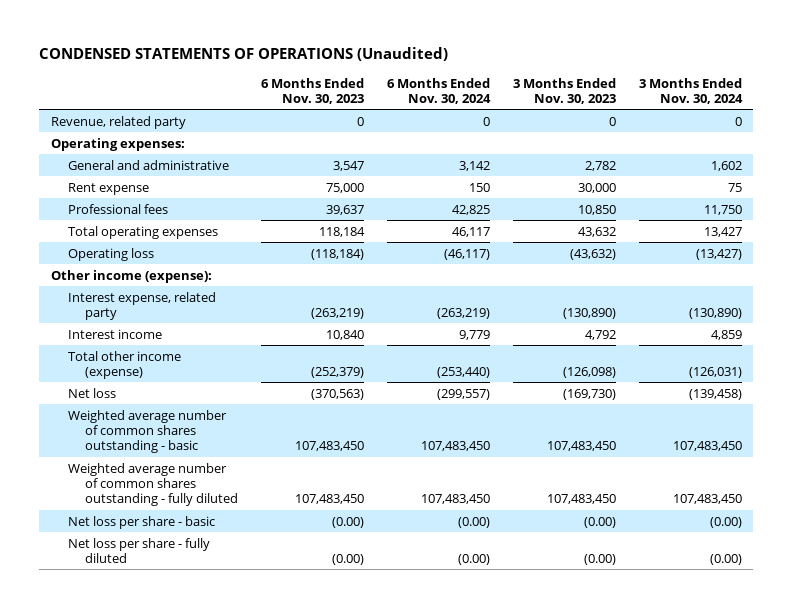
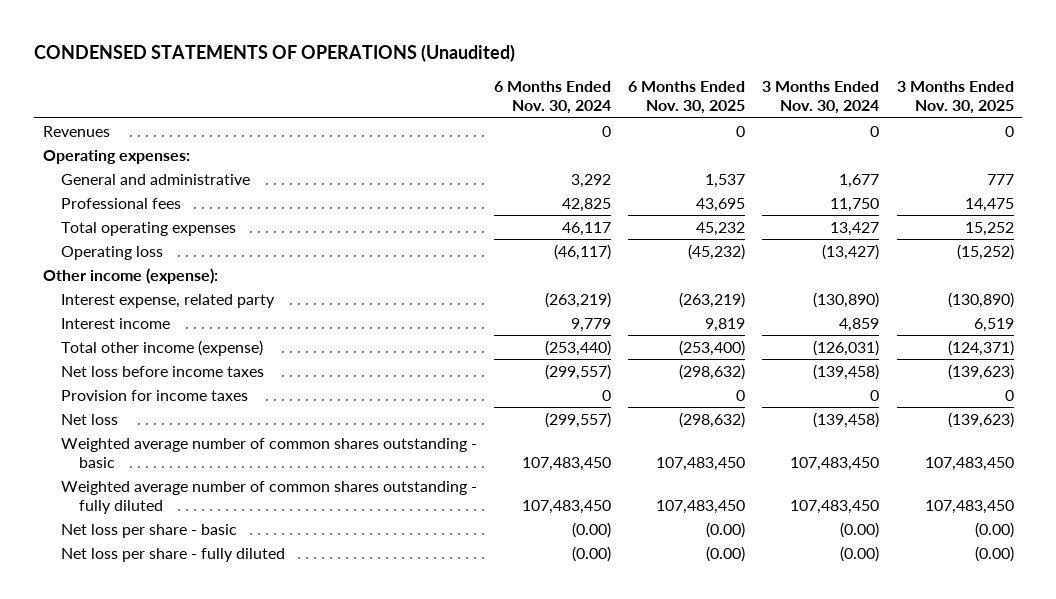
[261,77,365,104] 6 Months Ended Nov. 30, 2023 -> none
[512,77,616,104] 3 Months Ended Nov. 30, 2023 -> none
none -> [628,81,746,115] 6 Months Ended Nov. 30, 2025
none -> [896,81,1014,115] 3 Months Ended Nov. 30, 2025
[50,115,186,129] Revenue, related party -> [42,125,110,137] Revenues
[68,182,150,195] Rent expense -> none
[459,160,491,171] 3,142 -> [571,173,612,188] 3,292
[710,160,742,171] 1,602 -> [839,173,880,188] 1,677
none -> [60,365,264,377] Net loss before income taxes
none -> [60,389,248,401] Provision for income taxes

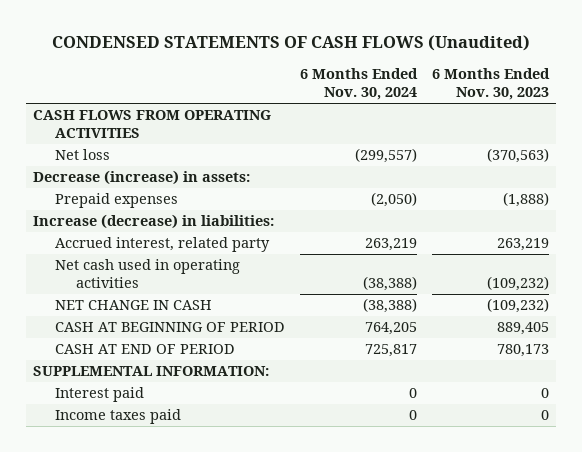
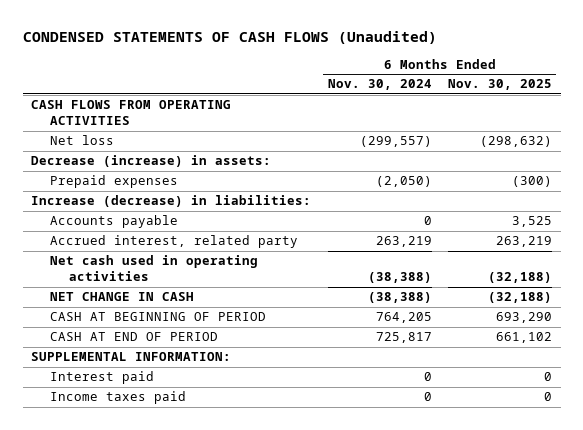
[431,68,550,101] 6 Months Ended Nov. 30, 2023 -> none
none -> [448,79,553,91] Nov. 30, 2025
none -> [49,215,178,229] Accounts payable

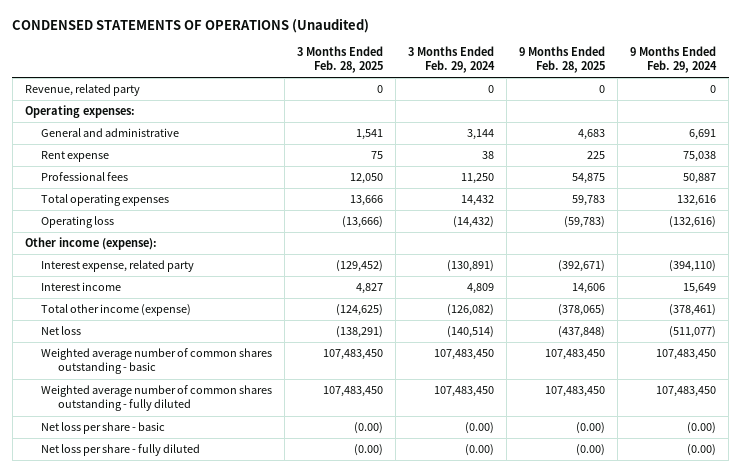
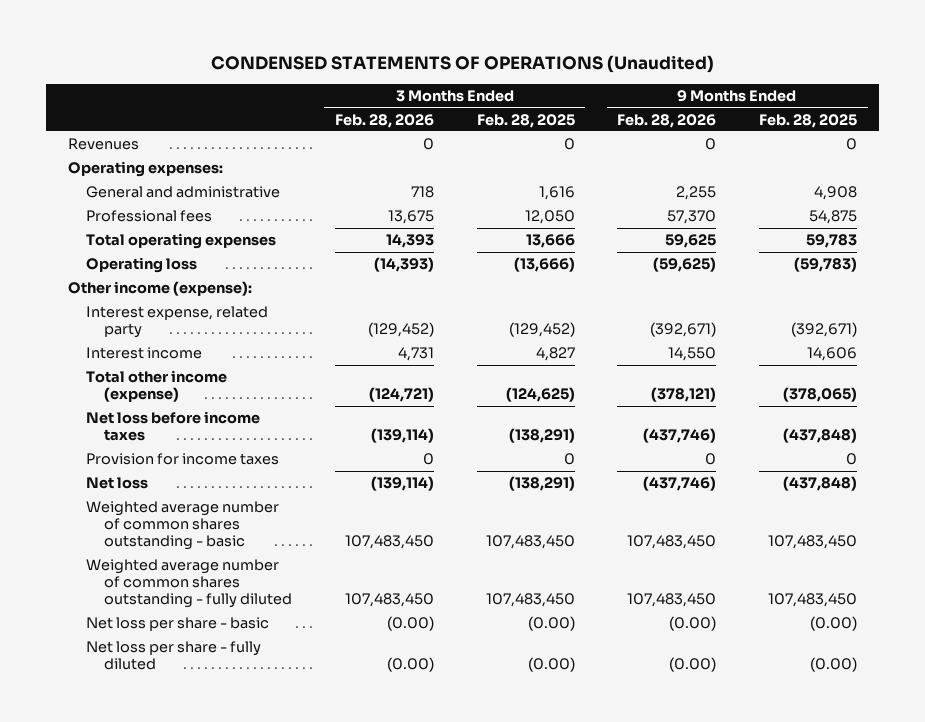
[408,46,496,74] 3 Months Ended Feb. 29, 2024 -> none
[630,46,718,74] 9 Months Ended Feb. 29, 2024 -> none
none -> [334,113,434,128] Feb. 28, 2026
none -> [617,113,717,128] Feb. 28, 2026
[24,84,140,97] Revenue, related party -> [67,138,139,151] Revenues
[41,151,110,163] Rent expense -> none
[356,129,384,141] 1,541 -> [538,186,575,201] 1,616
[578,129,606,141] 4,683 -> [814,186,858,201] 4,908
none -> [85,411,260,442] Net loss before income taxes
none -> [85,453,279,466] Provision for income taxes

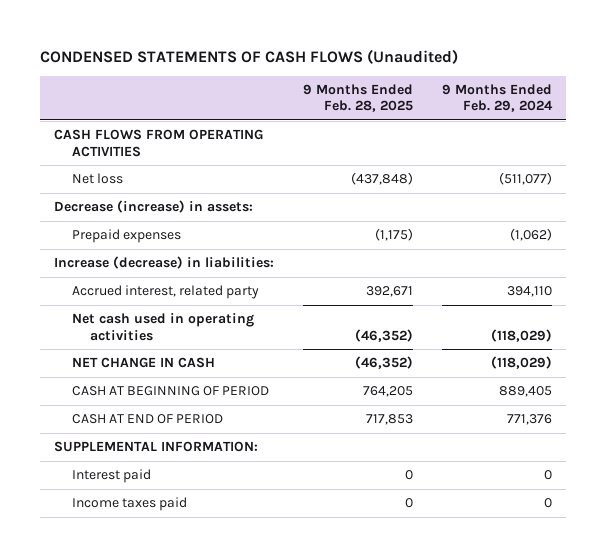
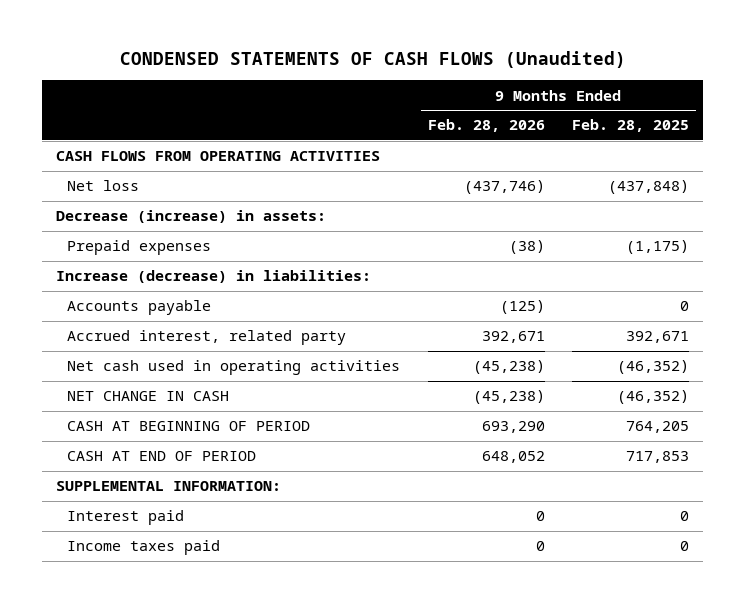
[441,83,553,113] 9 Months Ended Feb. 29, 2024 -> none
none -> [427,119,545,133] Feb. 28, 2026
none -> [66,300,211,316] Accounts payable

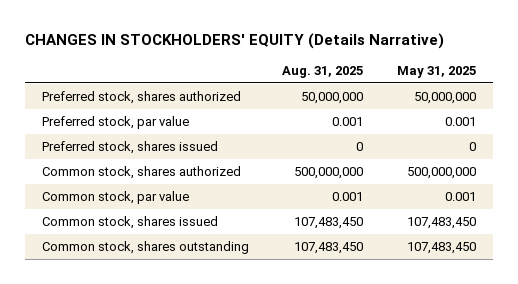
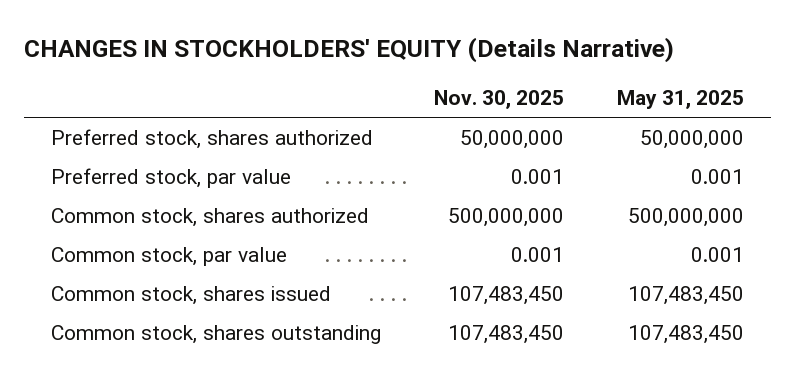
[282,65,364,78] Aug. 31, 2025 -> none
none -> [434,90,565,110] Nov. 30, 2025
[41,141,218,155] Preferred stock, shares issued -> none

